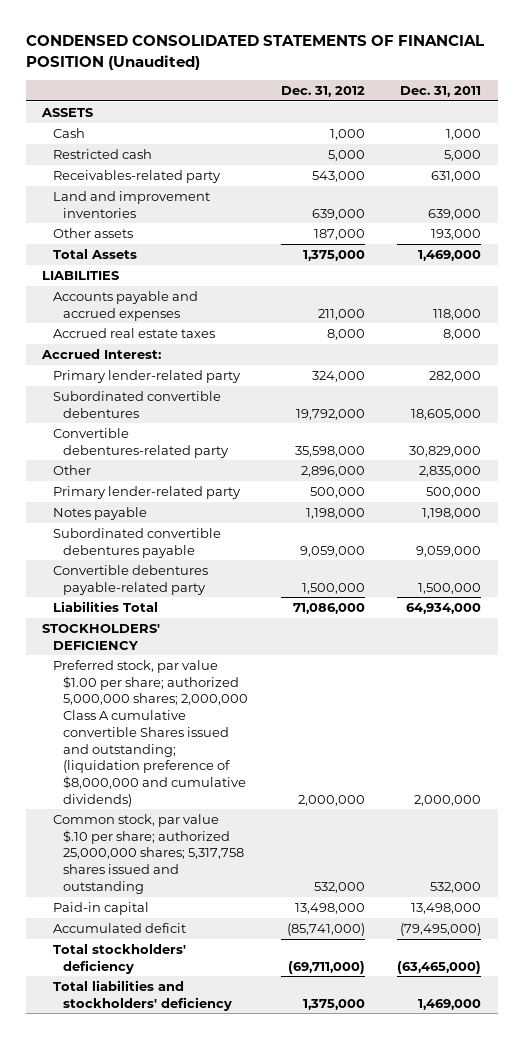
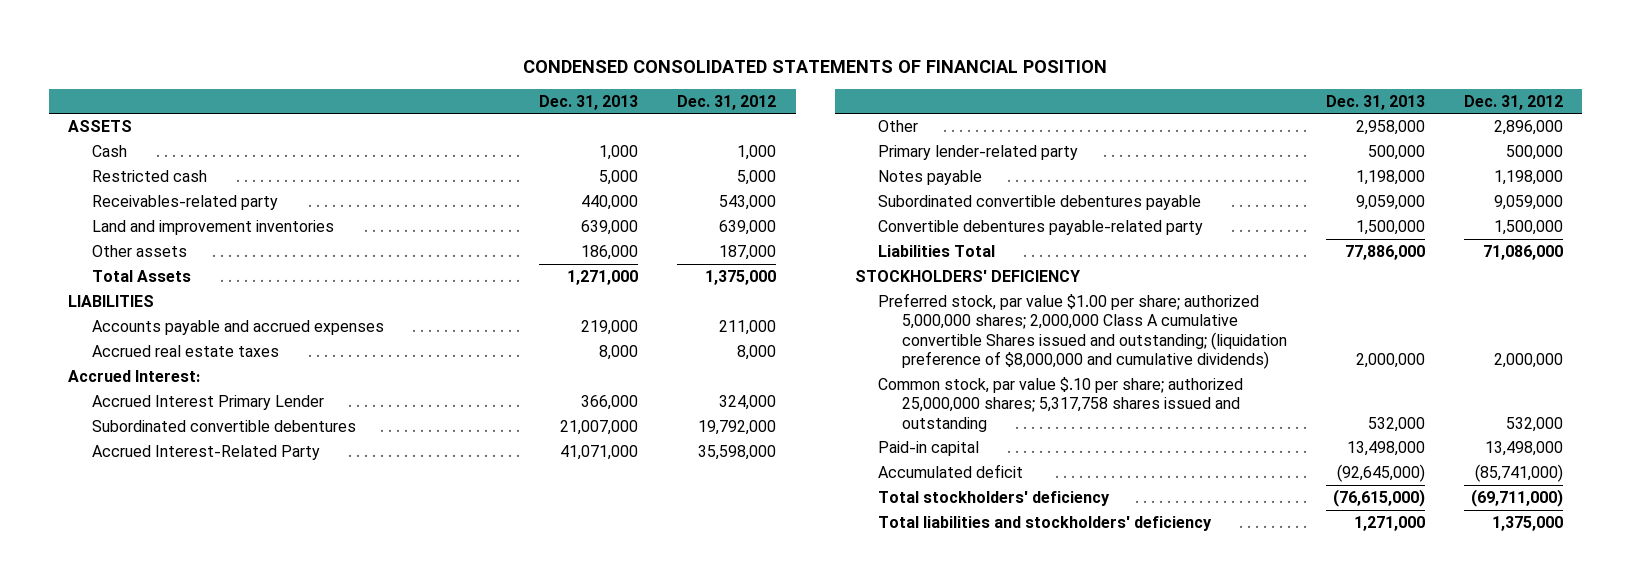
[26,35,485,70] CONDENSED CONSOLIDATED STATEMENTS OF FINANCIAL POSITION (Unaudited) -> [523,60,1108,74] CONDENSED CONSOLIDATED STATEMENTS OF FINANCIAL POSITION
[400,85,482,97] Dec. 31, 2011 -> none
none -> [539,94,639,110] Dec. 31, 2013
[52,369,241,383] Primary lender-related party -> [91,394,324,410] Accrued Interest Primary Lender
[52,427,230,458] Convertible debentures-related party -> [91,444,320,460] Accrued Interest-Related Party

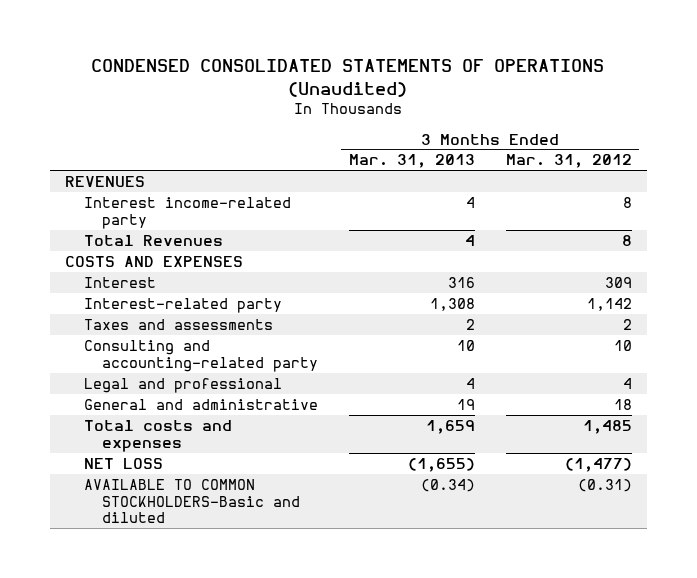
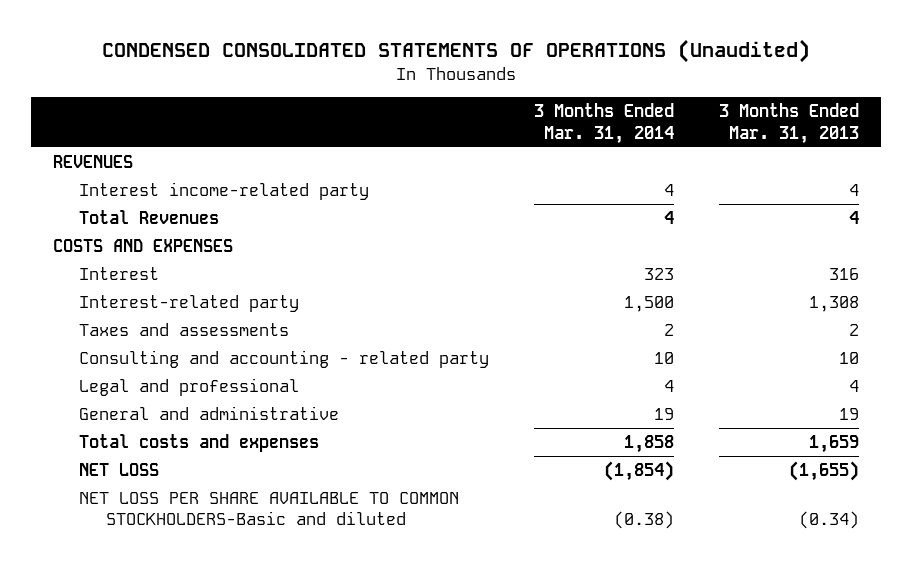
[505,154,632,169] Mar. 31, 2012 -> none
none -> [533,103,674,144] 3 Months Ended Mar. 31, 2014
[83,339,318,372] Consulting and accounting-related party -> [79,350,490,369] Consulting and accounting - related party
[83,478,300,524] AVAILABLE TO COMMON STOCKHOLDERS-Basic and diluted -> [79,492,460,526] NET LOSS PER SHARE AVAILABLE TO COMMON STOCKHOLDERS-Basic and diluted

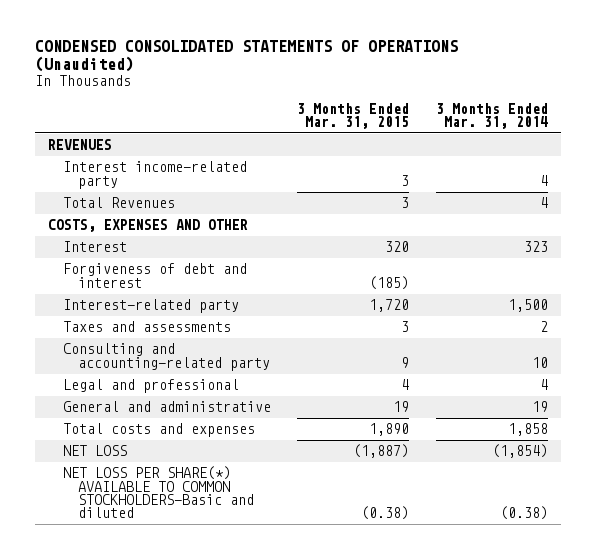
[718,103,859,144] 3 Months Ended Mar. 31, 2013 -> none
none -> [297,102,410,129] 3 Months Ended Mar. 31, 2015
[52,239,233,253] COSTS AND EXPENSES -> [47,219,248,233] COSTS, EXPENSES AND OTHER
none -> [62,263,247,288] Forgiveness of debt and interest
[79,350,490,369] Consulting and accounting - related party -> [62,343,270,371] Consulting and accounting-related party
[79,492,460,526] NET LOSS PER SHARE AVAILABLE TO COMMON STOCKHOLDERS-Basic and diluted -> [62,466,254,519] NET LOSS PER SHARE(*) AVAILABLE TO COMMON STOCKHOLDERS-Basic and diluted

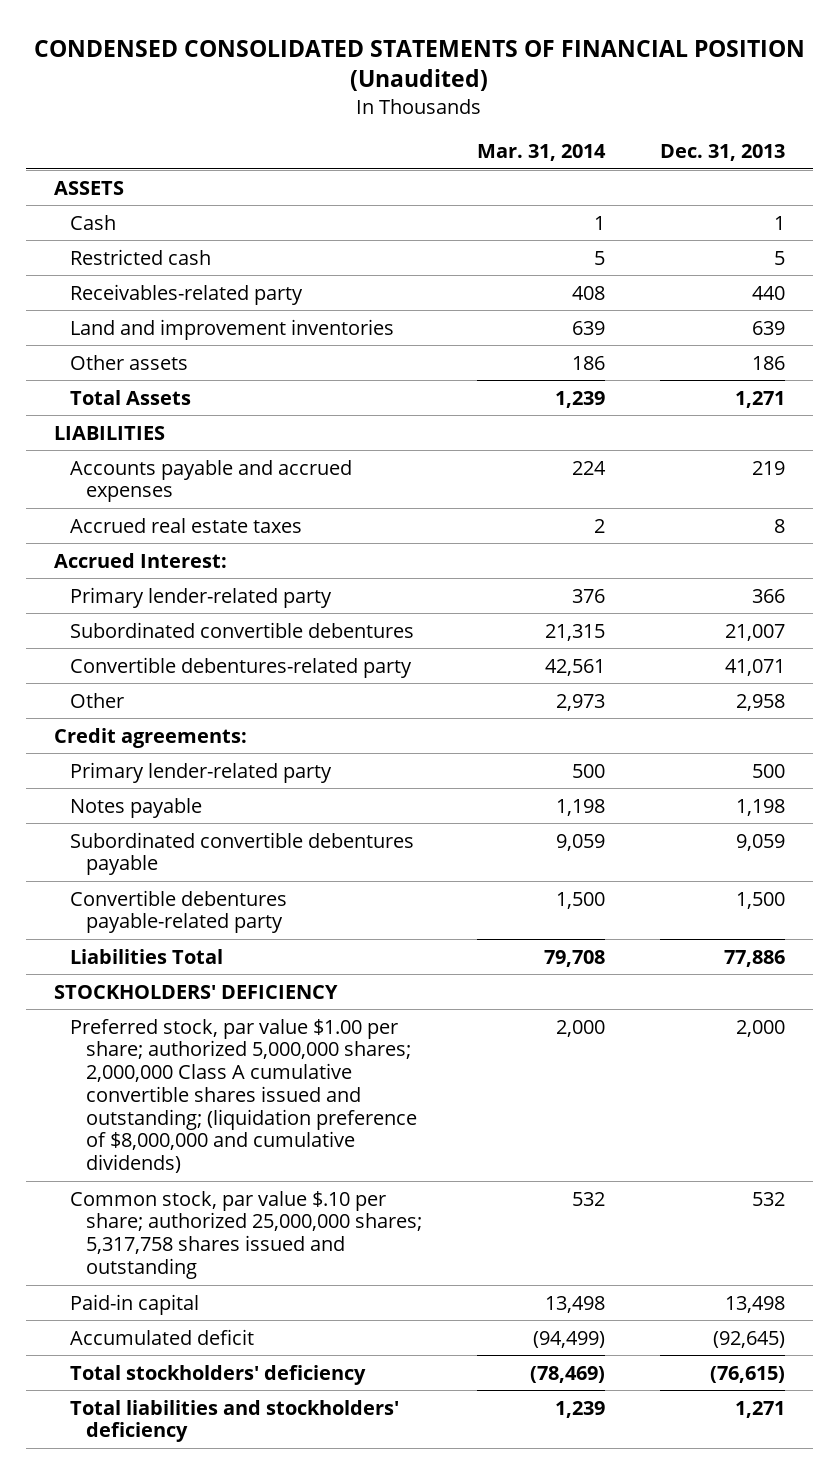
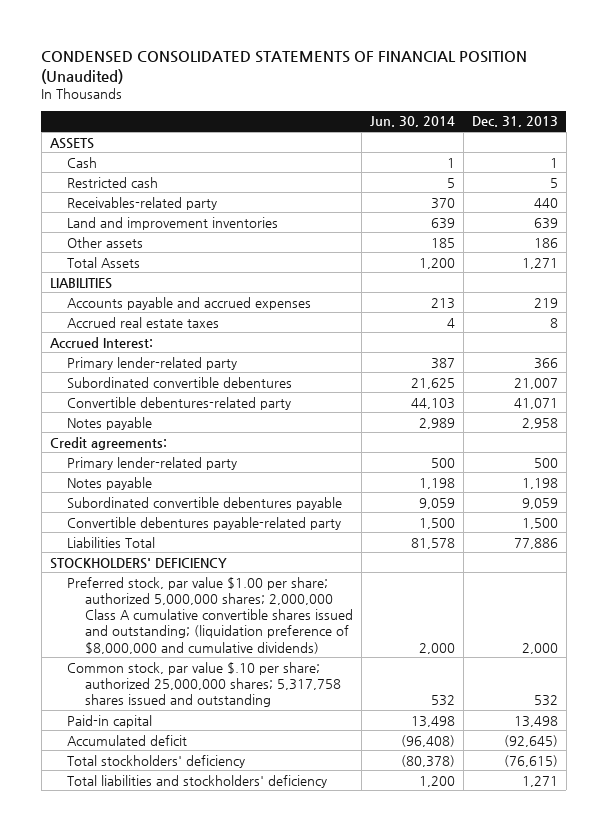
[477,144,607,162] Mar. 31, 2014 -> none
none -> [369,116,455,128] Jun. 30, 2014
[69,692,124,708] Other -> [67,416,153,430] Notes payable

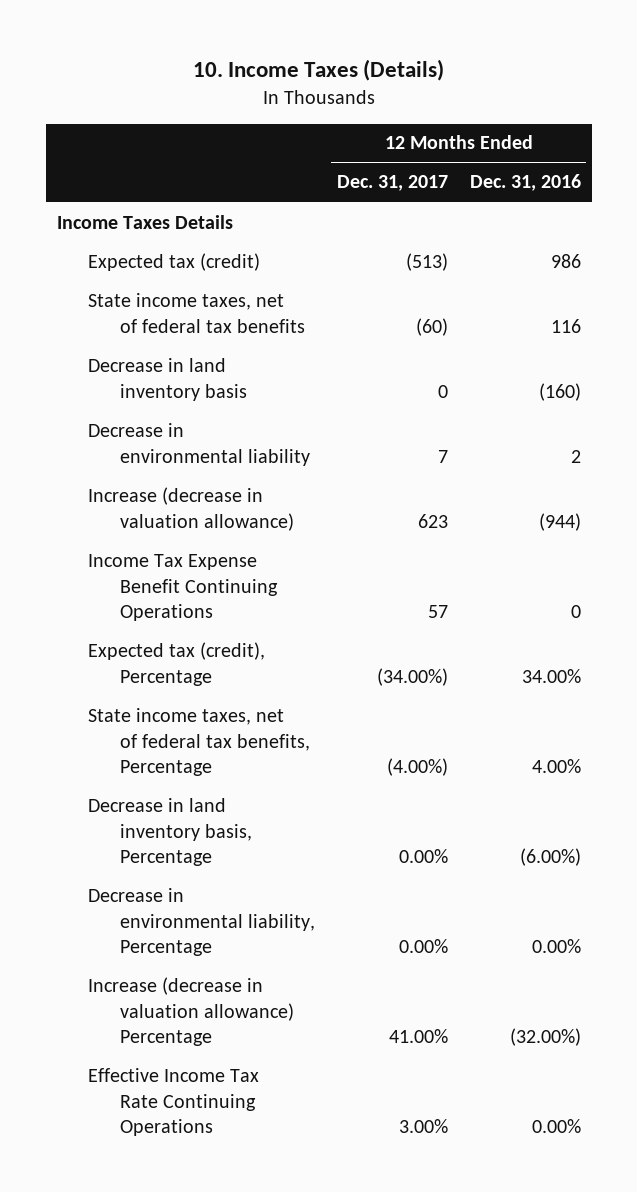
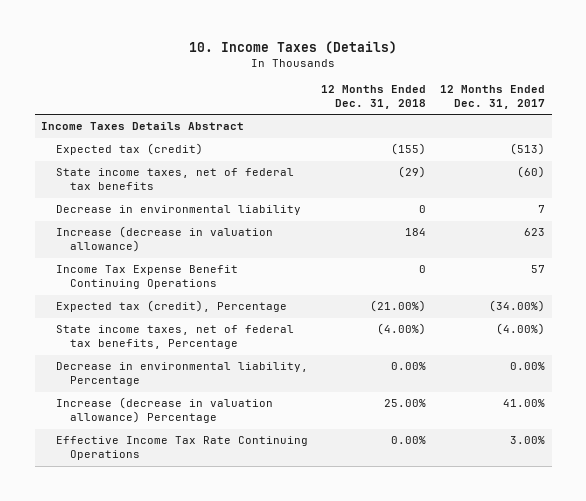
[469,174,581,192] Dec. 31, 2016 -> none
none -> [321,85,427,110] 12 Months Ended Dec. 31, 2018
[56,214,233,229] Income Taxes Details -> [41,122,245,131] Income Taxes Details Abstract
[88,357,247,401] Decrease in land inventory basis -> none
[88,797,252,867] Decrease in land inventory basis, Percentage -> none

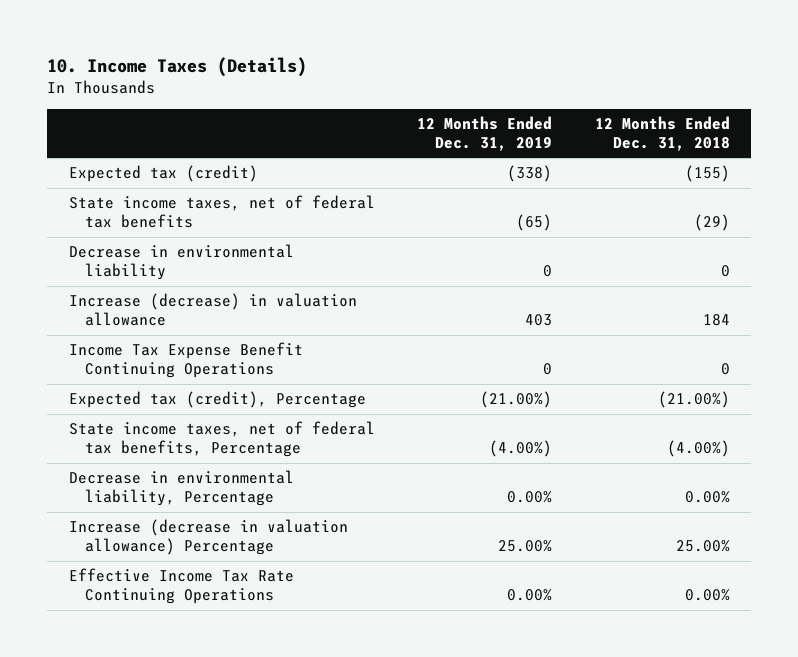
[440,85,546,110] 12 Months Ended Dec. 31, 2017 -> none
none -> [417,115,553,151] 12 Months Ended Dec. 31, 2019
[41,122,245,131] Income Taxes Details Abstract -> none
[55,226,273,253] Increase (decrease in valuation allowance) -> [68,293,357,327] Increase (decrease) in valuation allowance

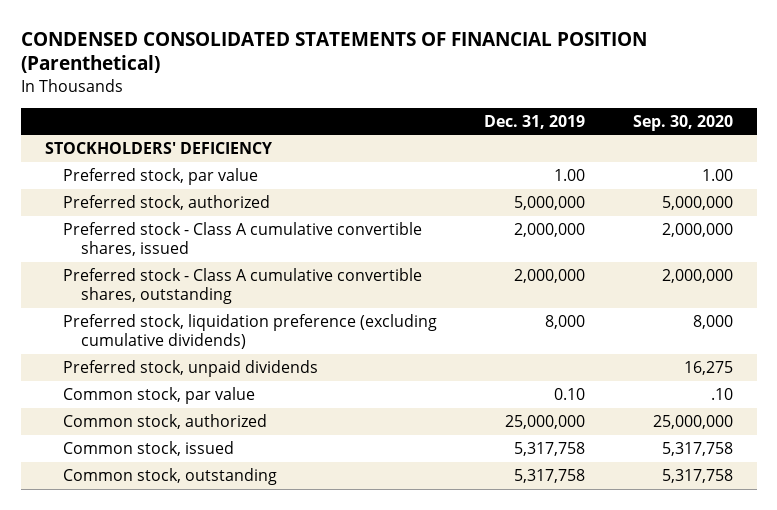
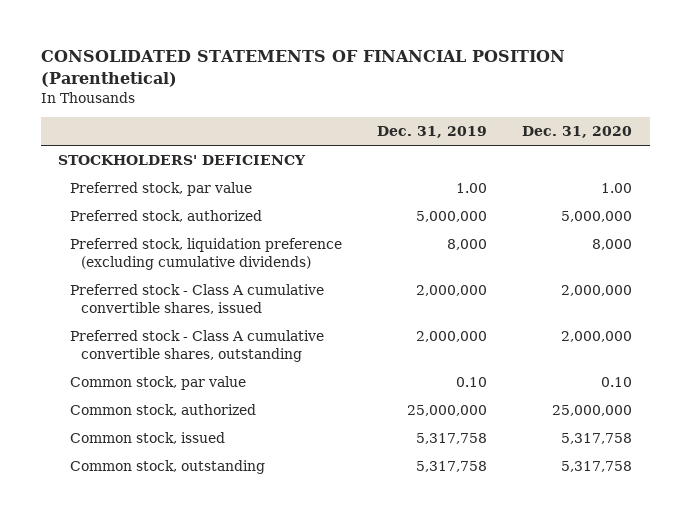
[20,31,647,74] CONDENSED CONSOLIDATED STATEMENTS OF FINANCIAL POSITION (Parenthetical) -> [40,50,565,88] CONSOLIDATED STATEMENTS OF FINANCIAL POSITION (Parenthetical)
[632,114,733,131] Sep. 30, 2020 -> none
none -> [522,126,633,139] Dec. 31, 2020
[62,314,437,349] Preferred stock, liquidation preference (excluding cumulative dividends) -> [69,238,342,270] Preferred stock, liquidation preference (excluding cumulative dividends)
[62,360,318,378] Preferred stock, unpaid dividends -> none

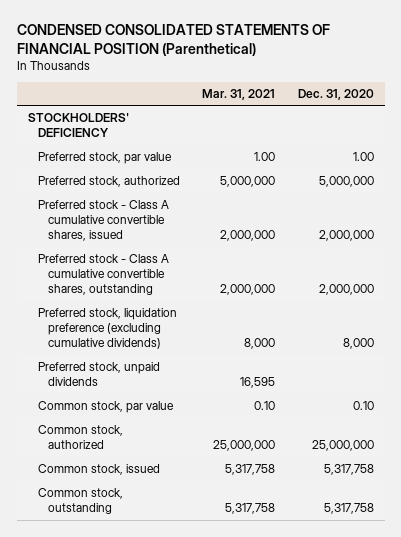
[40,50,565,88] CONSOLIDATED STATEMENTS OF FINANCIAL POSITION (Parenthetical) -> [16,24,330,56] CONDENSED CONSOLIDATED STATEMENTS OF FINANCIAL POSITION (Parenthetical)
[376,126,487,139] Dec. 31, 2019 -> none
none -> [202,89,276,101] Mar. 31, 2021
[69,238,342,270] Preferred stock, liquidation preference (excluding cumulative dividends) -> [37,308,177,350] Preferred stock, liquidation preference (excluding cumulative dividends)
none -> [37,362,160,387] Preferred stock, unpaid dividends

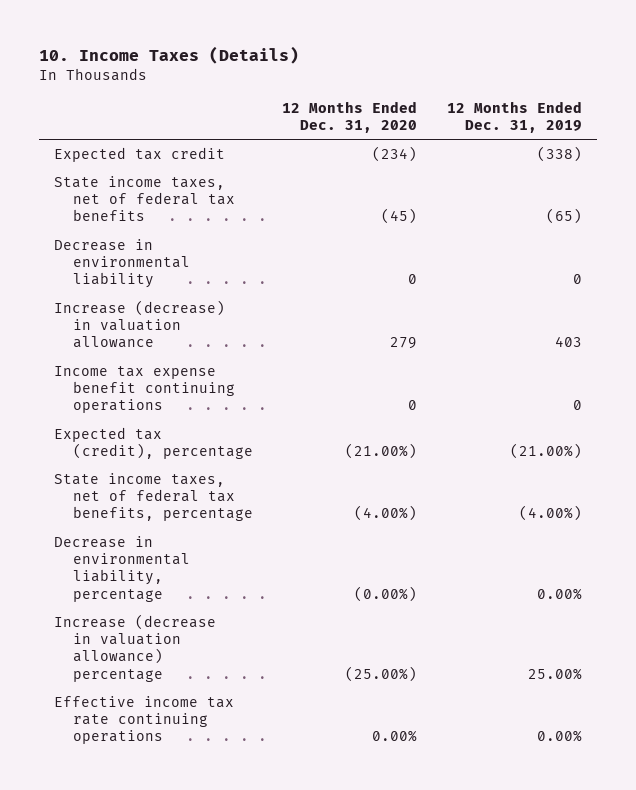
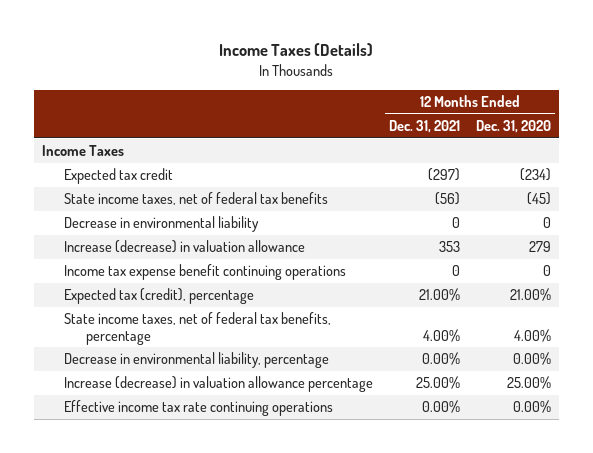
[39,46,300,65] 10. Income Taxes (Details) -> [219,43,374,57] Income Taxes (Details)
[446,100,582,134] 12 Months Ended Dec. 31, 2019 -> none
none -> [388,119,460,133] Dec. 31, 2021
none -> [41,145,124,157] Income Taxes
[345,443,418,460] (21.00%) -> [509,288,551,302] 21.00%
[354,505,418,522] (4.00%) -> [513,328,551,342] 4.00%
[354,585,418,602] (0.00%) -> [512,352,551,366] 0.00%
[54,614,217,682] Increase (decrease in valuation allowance) percentage -> [63,376,373,393] Increase (decrease) in valuation allowance percentage
[345,665,418,682] (25.00%) -> [506,376,551,390] 25.00%

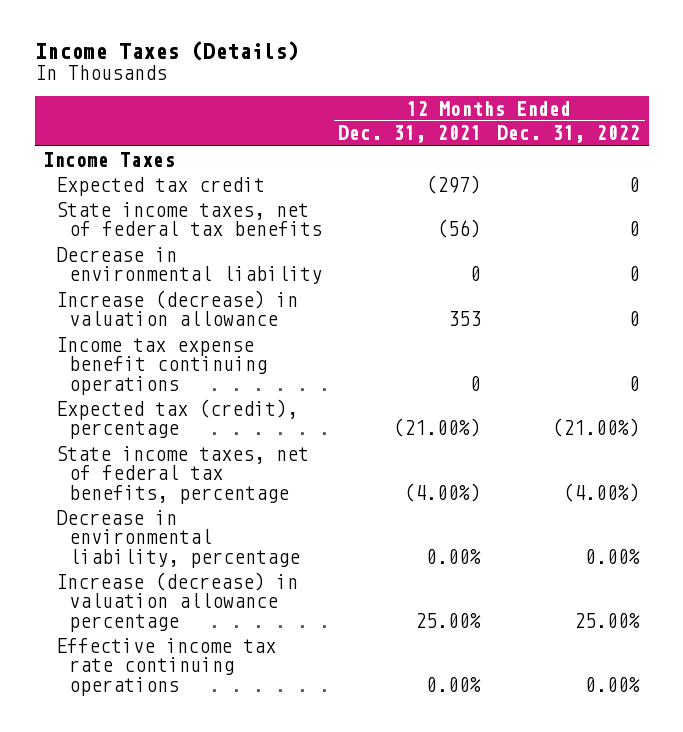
[475,119,551,133] Dec. 31, 2020 -> none
none -> [497,125,641,144] Dec. 31, 2022
[418,288,460,302] 21.00% -> [393,418,482,438] (21.00%)
[422,328,460,342] 4.00% -> [404,483,482,503] (4.00%)

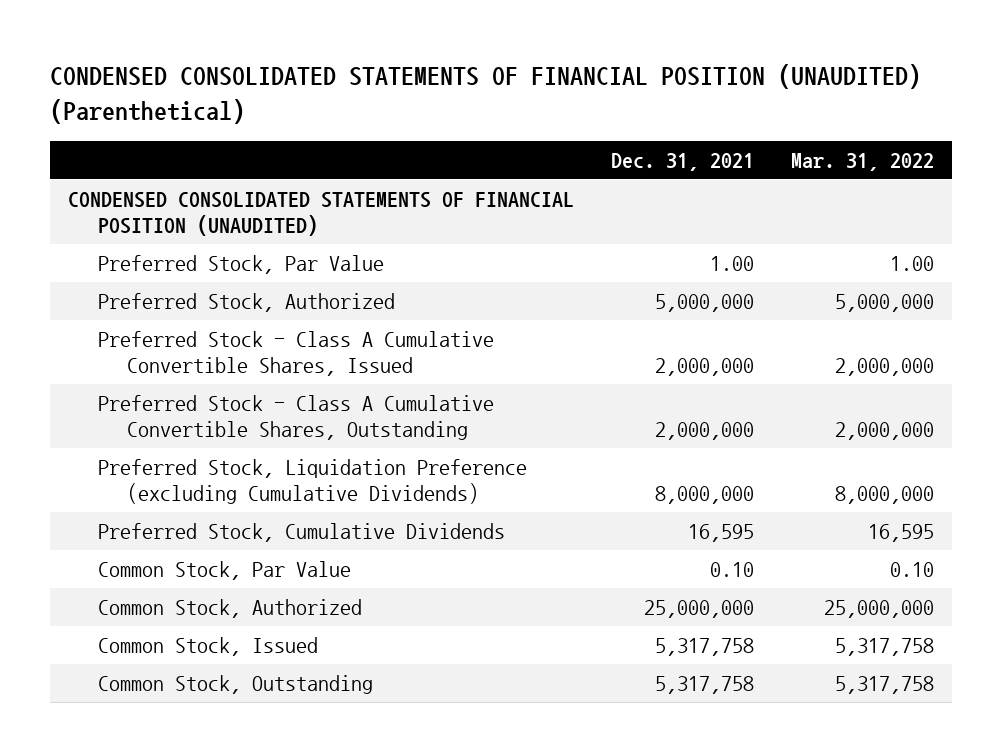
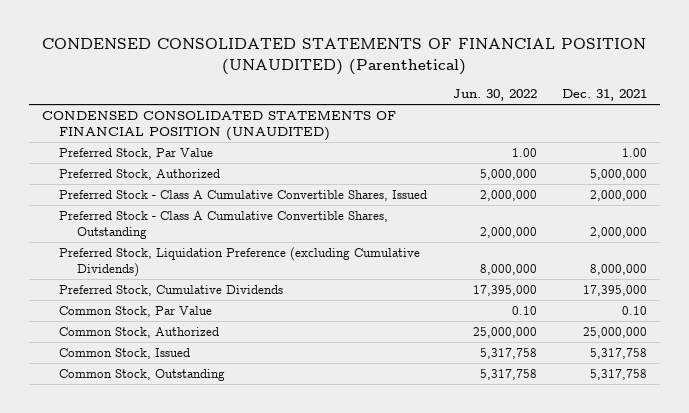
[790,152,934,171] Mar. 31, 2022 -> none
none -> [452,89,537,102] Jun. 30, 2022
[687,523,754,542] 16,595 -> [583,285,648,297] 17,395,000

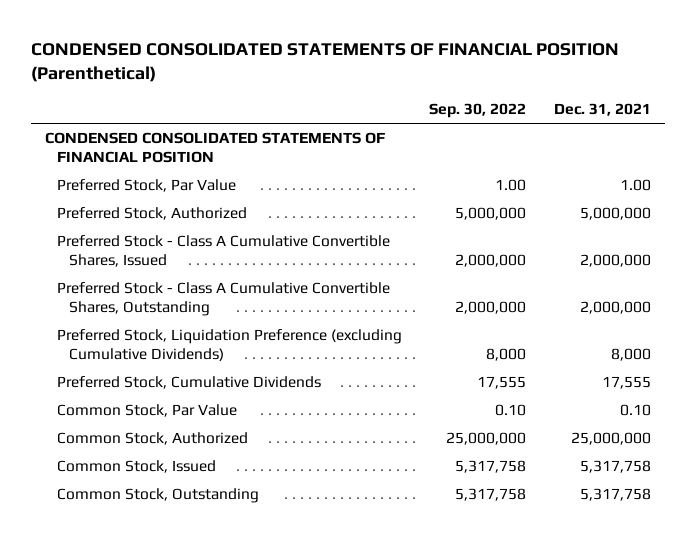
[42,38,647,75] CONDENSED CONSOLIDATED STATEMENTS OF FINANCIAL POSITION (UNAUDITED) (Parenthetical) -> [31,43,620,83] CONDENSED CONSOLIDATED STATEMENTS OF FINANCIAL POSITION (Parenthetical)
[452,89,537,102] Jun. 30, 2022 -> none
none -> [429,102,527,118] Sep. 30, 2022
[41,110,396,141] CONDENSED CONSOLIDATED STATEMENTS OF FINANCIAL POSITION (UNAUDITED) -> [44,132,385,163] CONDENSED CONSOLIDATED STATEMENTS OF FINANCIAL POSITION
[590,263,648,275] 8,000,000 -> [611,347,652,361] 8,000
[583,285,648,297] 17,395,000 -> [602,376,652,390] 17,555

